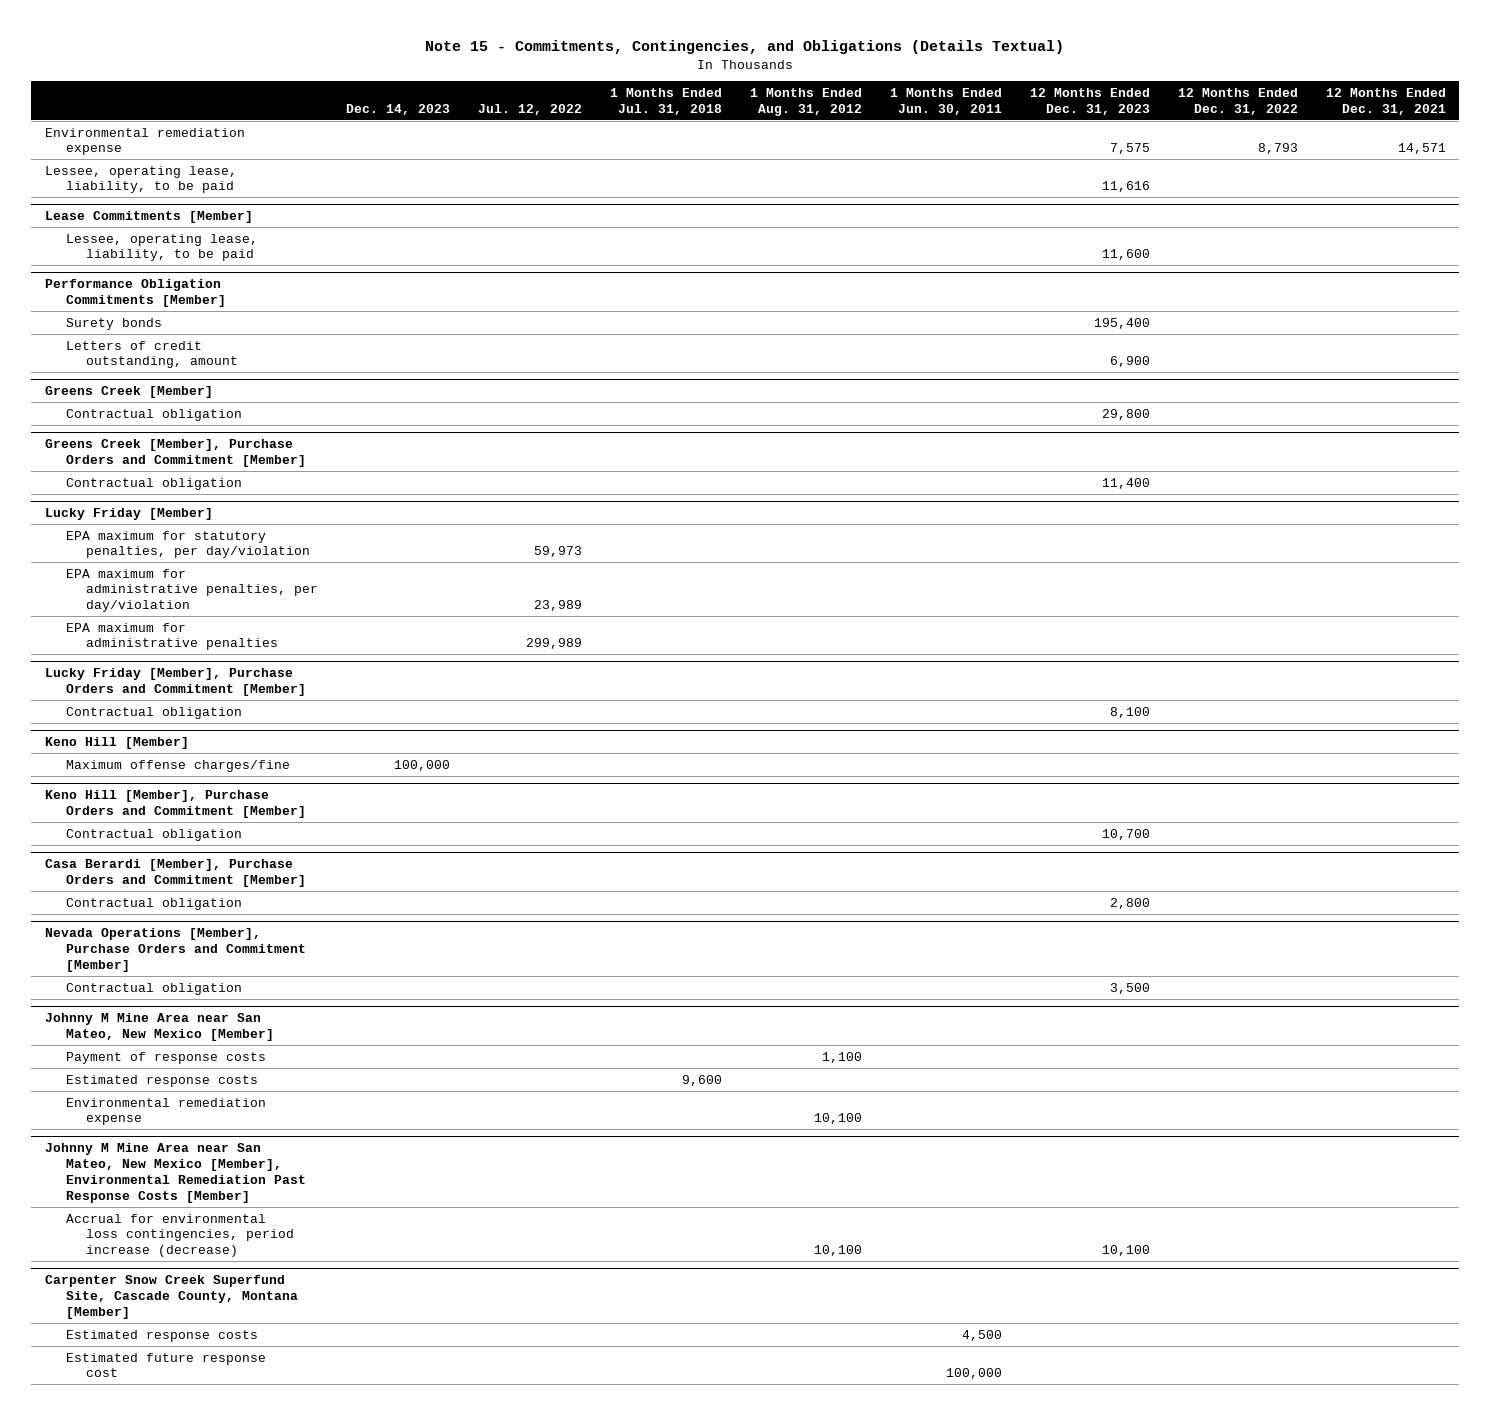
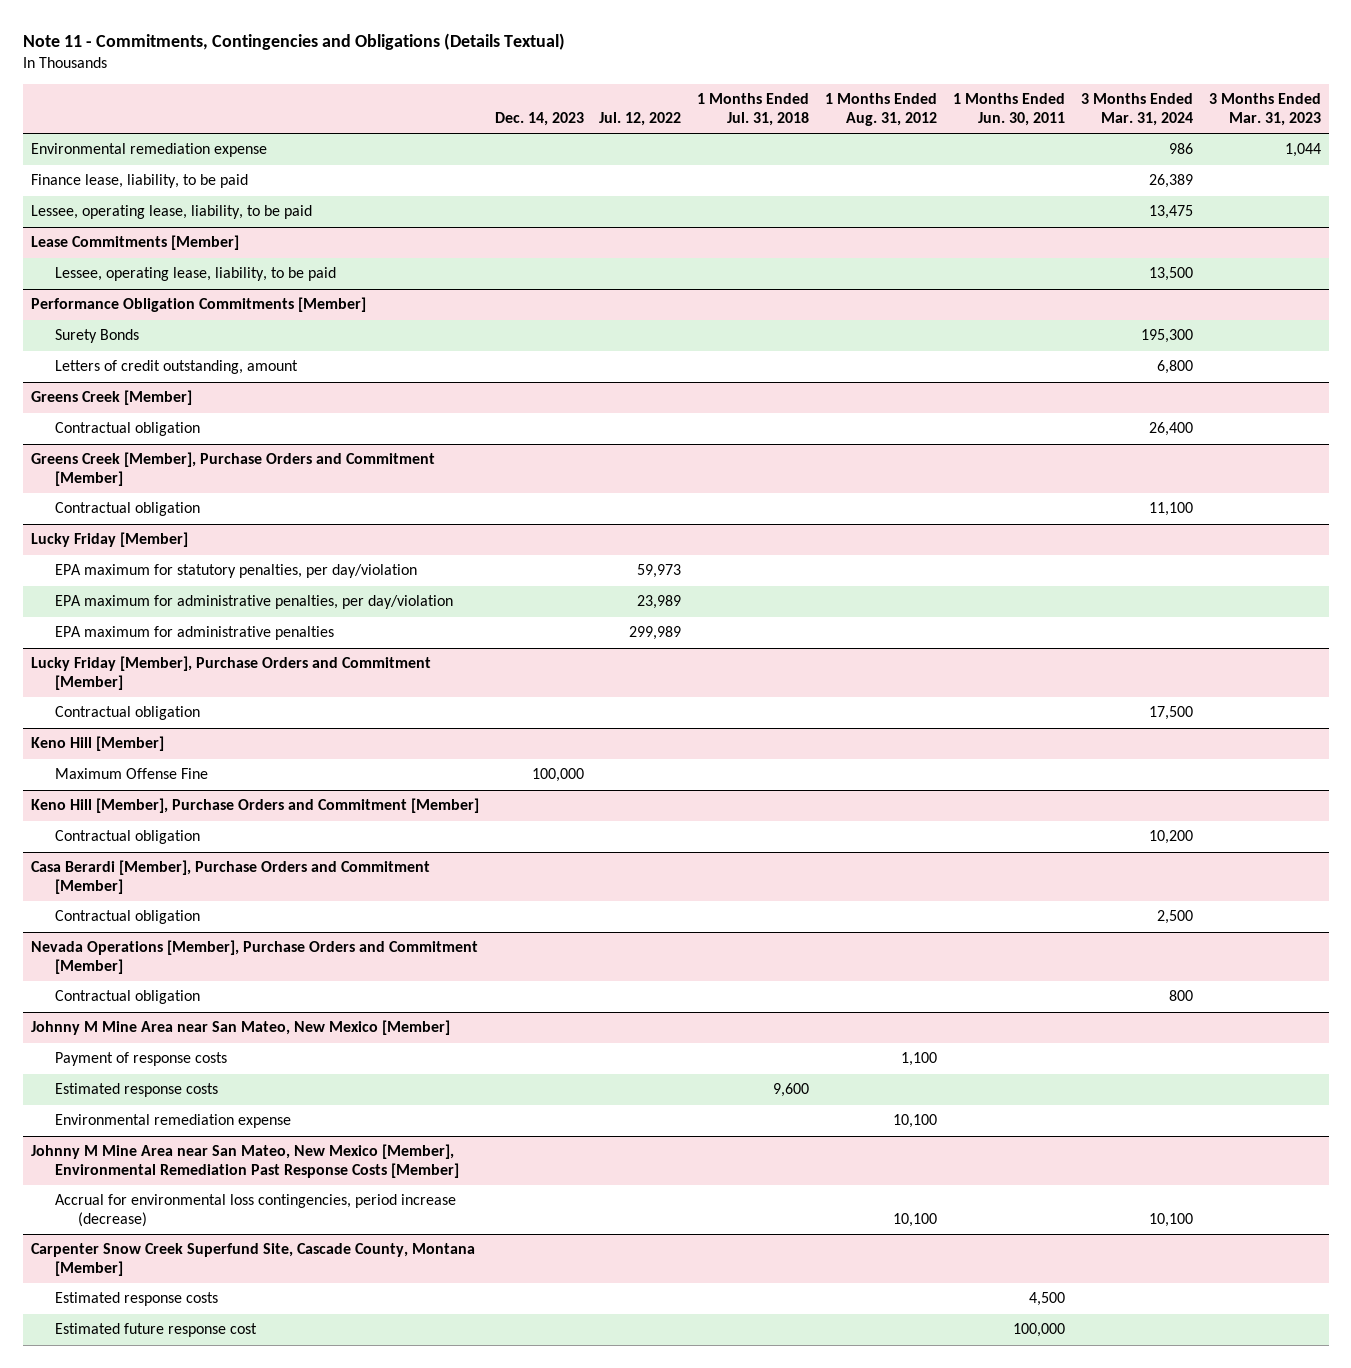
[425,40,1065,55] Note 15 - Commitments, Contingencies, and Obligations (Details Textual) -> [22,33,565,51] Note 11 - Commitments, Contingencies and Obligations (Details Textual)
[1029,87,1150,115] 12 Months Ended Dec. 31, 2023 -> none
[1177,87,1298,115] 12 Months Ended Dec. 31, 2022 -> none
[1325,87,1446,115] 12 Months Ended Dec. 31, 2021 -> none
none -> [1080,93,1193,127] 3 Months Ended Mar. 31, 2024
none -> [1208,93,1321,127] 3 Months Ended Mar. 31, 2023
none -> [30,174,248,189] Finance lease, liability, to be paid
[65,317,162,330] Surety bonds -> [54,329,139,344] Surety Bonds
[65,759,290,772] Maximum offense charges/fine -> [54,768,208,780] Maximum Offense Fine

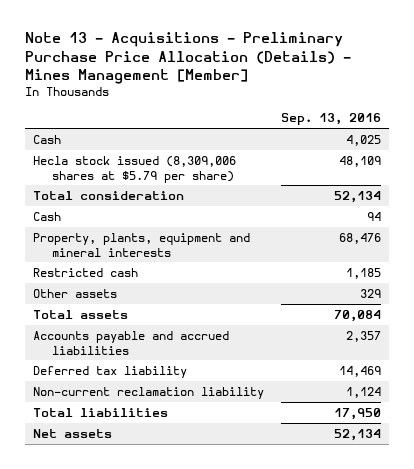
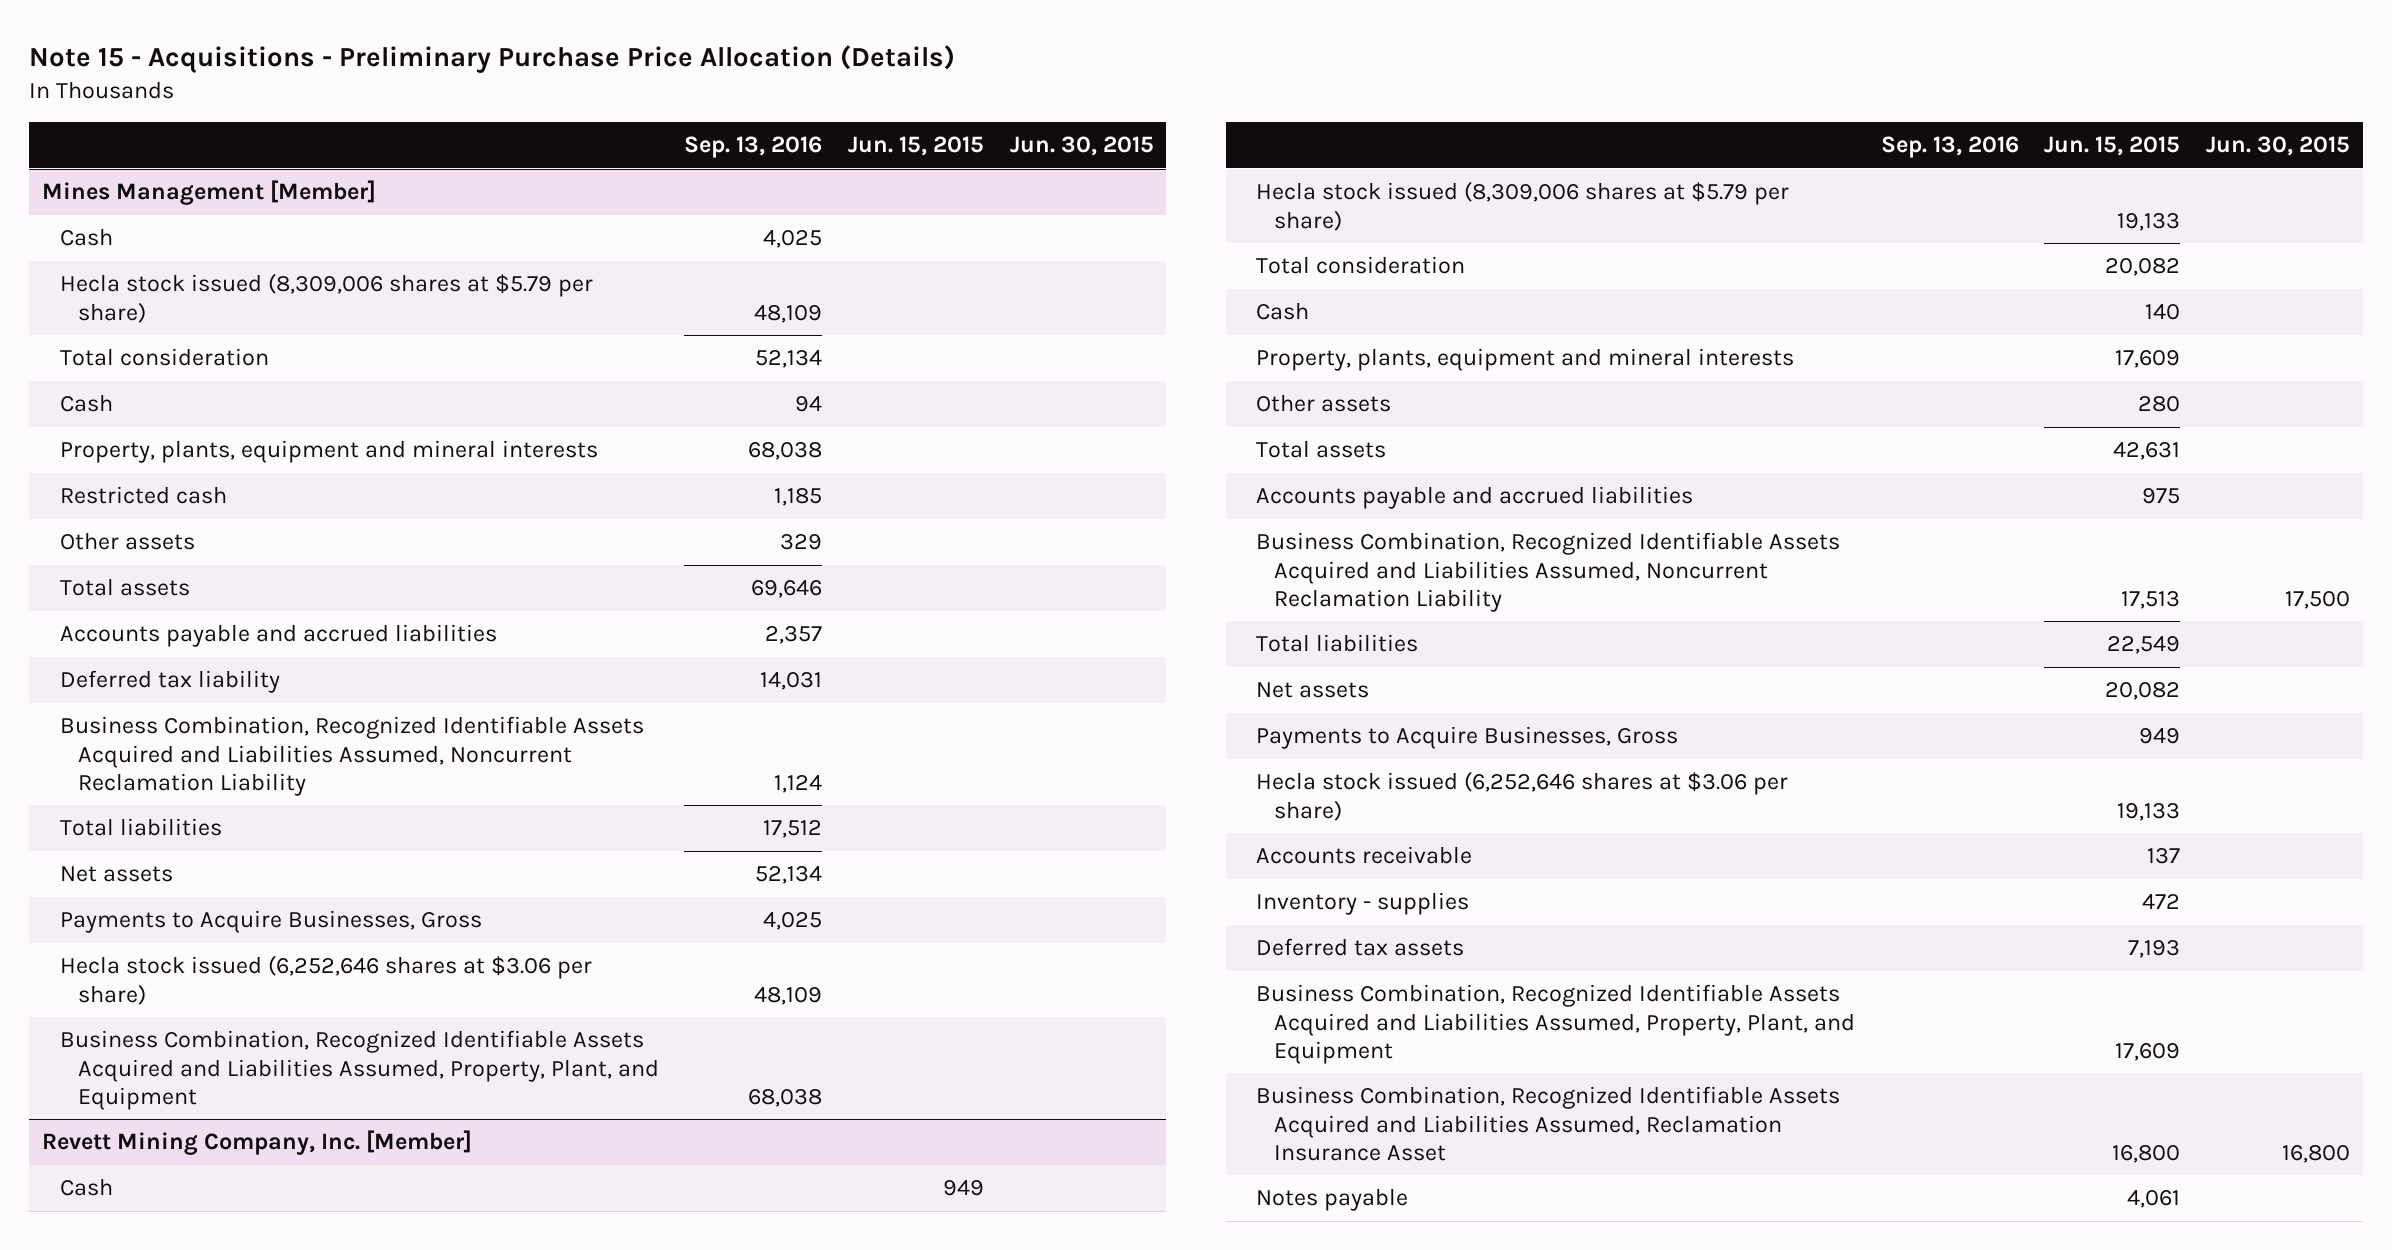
[25,32,352,84] Note 13 - Acquisitions - Preliminary Purchase Price Allocation (Details) - Mines Management [Member] -> [29,45,956,74] Note 15 - Acquisitions - Preliminary Purchase Price Allocation (Details)
none -> [847,136,984,157] Jun. 15, 2015
none -> [1009,136,1154,157] Jun. 30, 2015
none -> [42,180,377,206] Mines Management [Member]
[338,232,381,244] 68,476 -> [748,442,823,461] 68,038
[333,309,381,322] 70,084 -> [751,580,823,599] 69,646
[338,365,381,377] 14,469 -> [760,672,823,691] 14,031
[33,386,265,399] Non-current reclamation liability -> [59,716,644,796] Business Combination, Recognized Identifiable Assets Acquired and Liabilities Assumed, Noncurrent Reclamation Liability
[333,407,381,420] 17,950 -> [763,820,823,839] 17,512
none -> [59,910,482,934] Payments to Acquire Businesses, Gross
none -> [59,955,592,1005] Hecla stock issued (6,252,646 shares at $3.06 per share)
none -> [59,1030,659,1110] Business Combination, Recognized Identifiable Assets Acquired and Liabilities Assumed, Property, Plant, and Equipment
none -> [42,1130,473,1156] Revett Mining Company, Inc. [Member]
none -> [59,1178,113,1197] Cash
none -> [1256,181,1790,231] Hecla stock issued (8,309,006 shares at $5.79 per share)
none -> [1256,256,1466,275] Total consideration
none -> [1256,302,1310,321] Cash
none -> [1256,348,1795,372] Property, plants, equipment and mineral interests
none -> [1256,394,1392,413] Other assets
none -> [1256,440,1387,459] Total assets
none -> [1256,486,1694,510] Accounts payable and accrued liabilities
none -> [1256,532,1841,612] Business Combination, Recognized Identifiable Assets Acquired and Liabilities Assumed, Noncurrent Reclamation Liability
none -> [1256,634,1419,653] Total liabilities
none -> [1256,682,1370,699] Net assets
none -> [1256,726,1679,750] Payments to Acquire Businesses, Gross
none -> [1256,771,1789,821] Hecla stock issued (6,252,646 shares at $3.06 per share)
none -> [1256,846,1473,865] Accounts receivable
none -> [1256,892,1470,916] Inventory - supplies
none -> [1256,938,1465,957] Deferred tax assets
none -> [1256,984,1856,1064] Business Combination, Recognized Identifiable Assets Acquired and Liabilities Assumed, Property, Plant, and Equipment
none -> [1256,1086,1841,1161] Business Combination, Recognized Identifiable Assets Acquired and Liabilities Assumed, Reclamation Insurance Asset
none -> [1256,1188,1409,1212] Notes payable

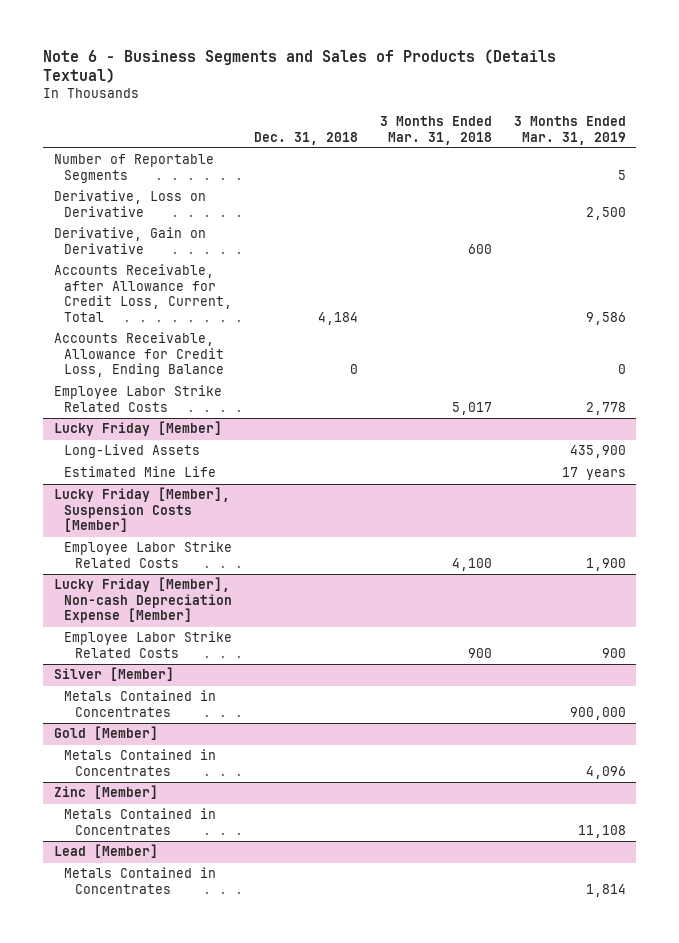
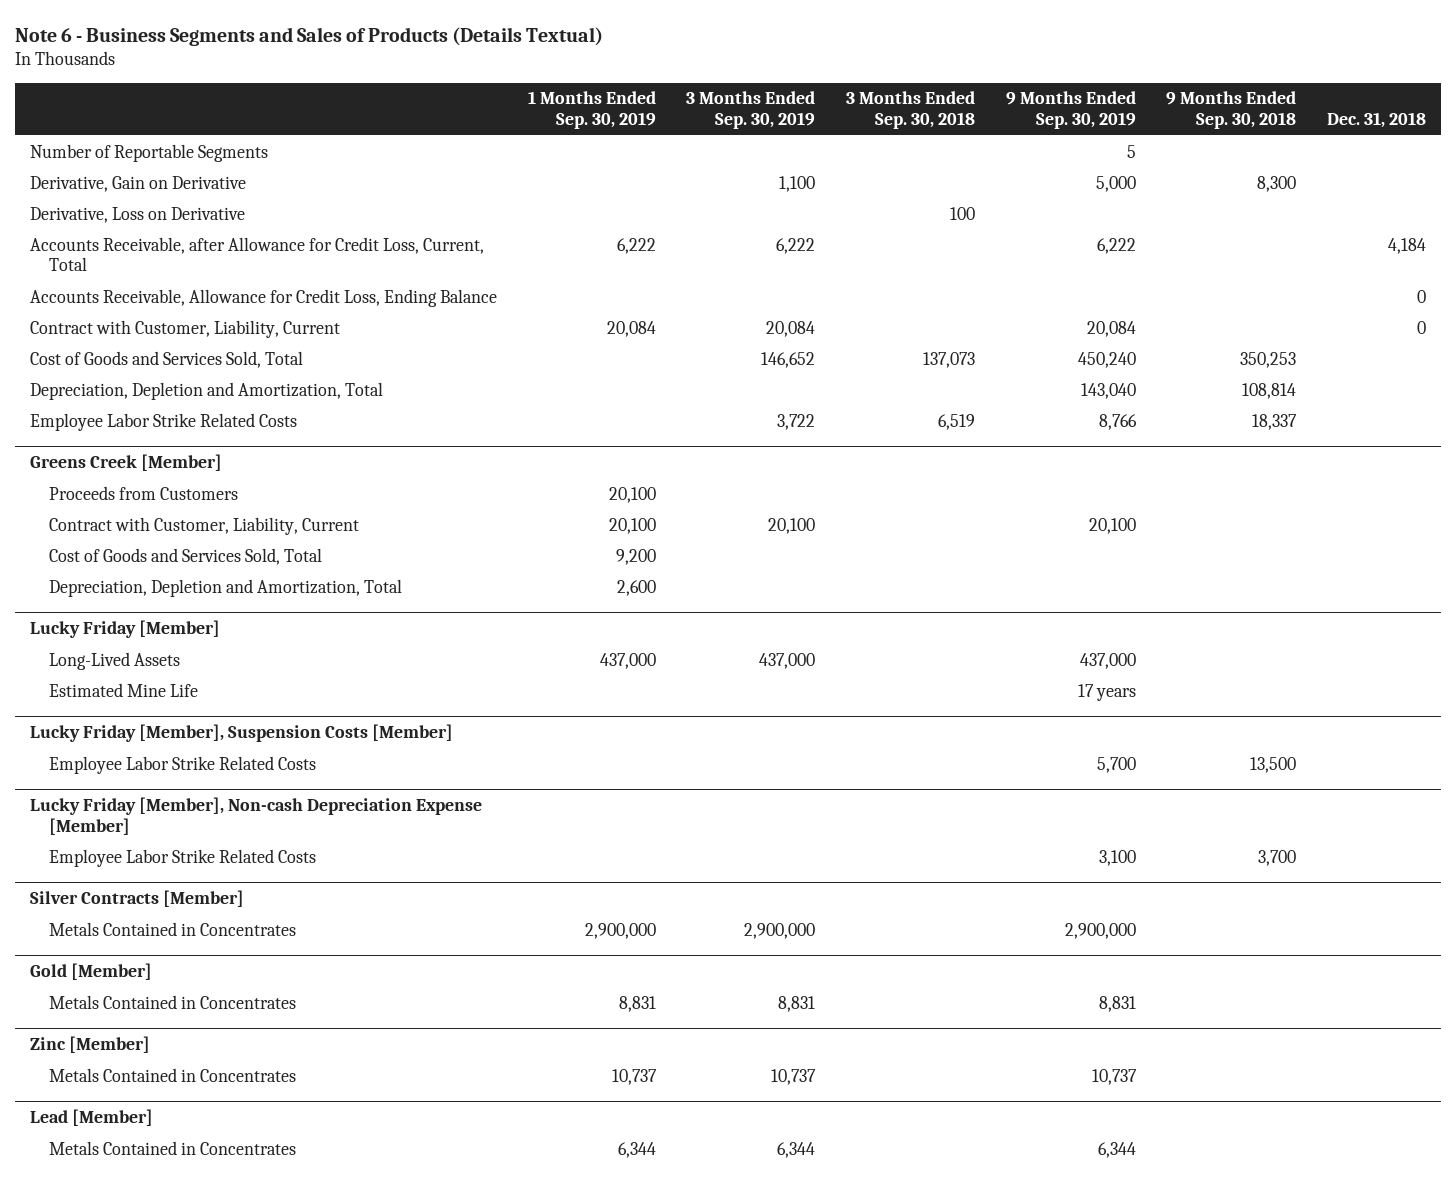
[379,115,492,145] 3 Months Ended Mar. 31, 2018 -> none
[513,115,626,145] 3 Months Ended Mar. 31, 2019 -> none
none -> [527,91,656,129] 1 Months Ended Sep. 30, 2019
none -> [686,91,816,129] 3 Months Ended Sep. 30, 2019
none -> [846,91,976,129] 3 Months Ended Sep. 30, 2018
none -> [1005,91,1136,129] 9 Months Ended Sep. 30, 2019
none -> [1166,91,1297,129] 9 Months Ended Sep. 30, 2018
[53,190,206,217] Derivative, Loss on Derivative -> [29,206,245,223] Derivative, Loss on Derivative
none -> [29,319,340,338] Contract with Customer, Liability, Current
none -> [29,350,303,368] Cost of Goods and Services Sold, Total
none -> [29,381,383,400] Depreciation, Depletion and Amortization, Total
none -> [29,453,222,471] Greens Creek [Member]
none -> [49,485,239,500] Proceeds from Customers
none -> [49,516,360,535] Contract with Customer, Liability, Current
none -> [49,547,323,565] Cost of Goods and Services Sold, Total
none -> [49,578,403,597] Depreciation, Depletion and Amortization, Total
[53,667,174,682] Silver [Member] -> none
[64,690,217,717] Metals Contained in Concentrates -> none
none -> [29,889,244,907] Silver Contracts [Member]
none -> [49,921,297,936] Metals Contained in Concentrates

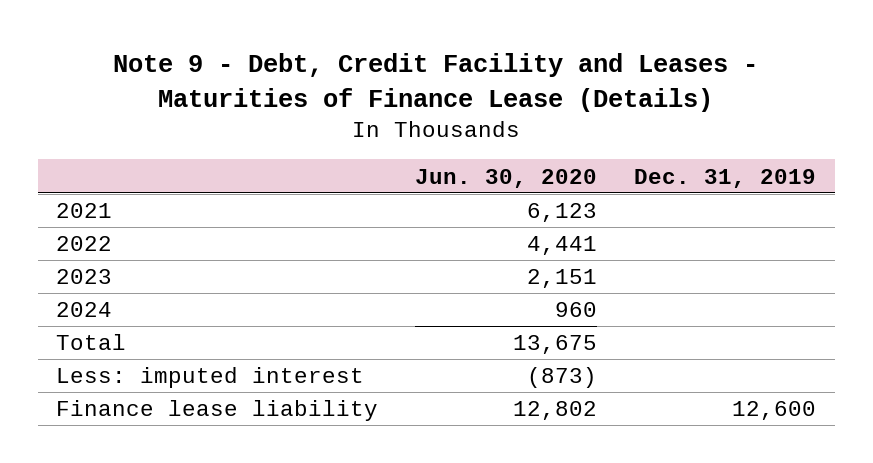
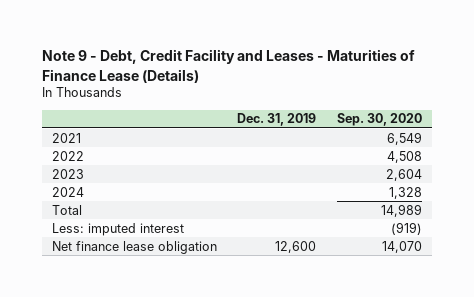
[415,168,598,188] Jun. 30, 2020 -> none
none -> [336,113,422,127] Sep. 30, 2020
[56,400,379,422] Finance lease liability -> [52,240,218,254] Net finance lease obligation

